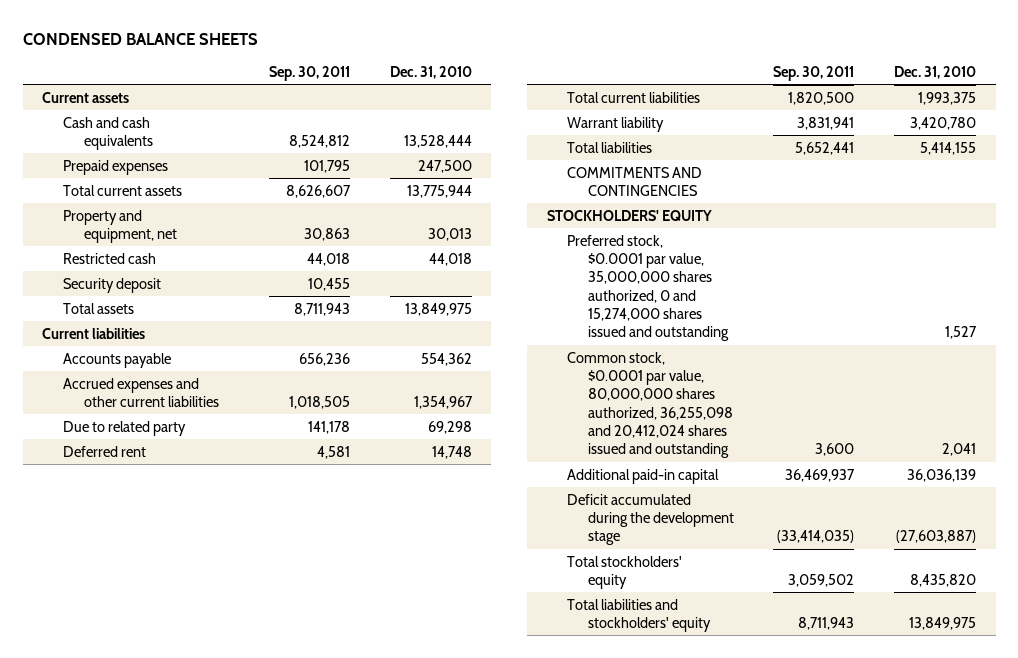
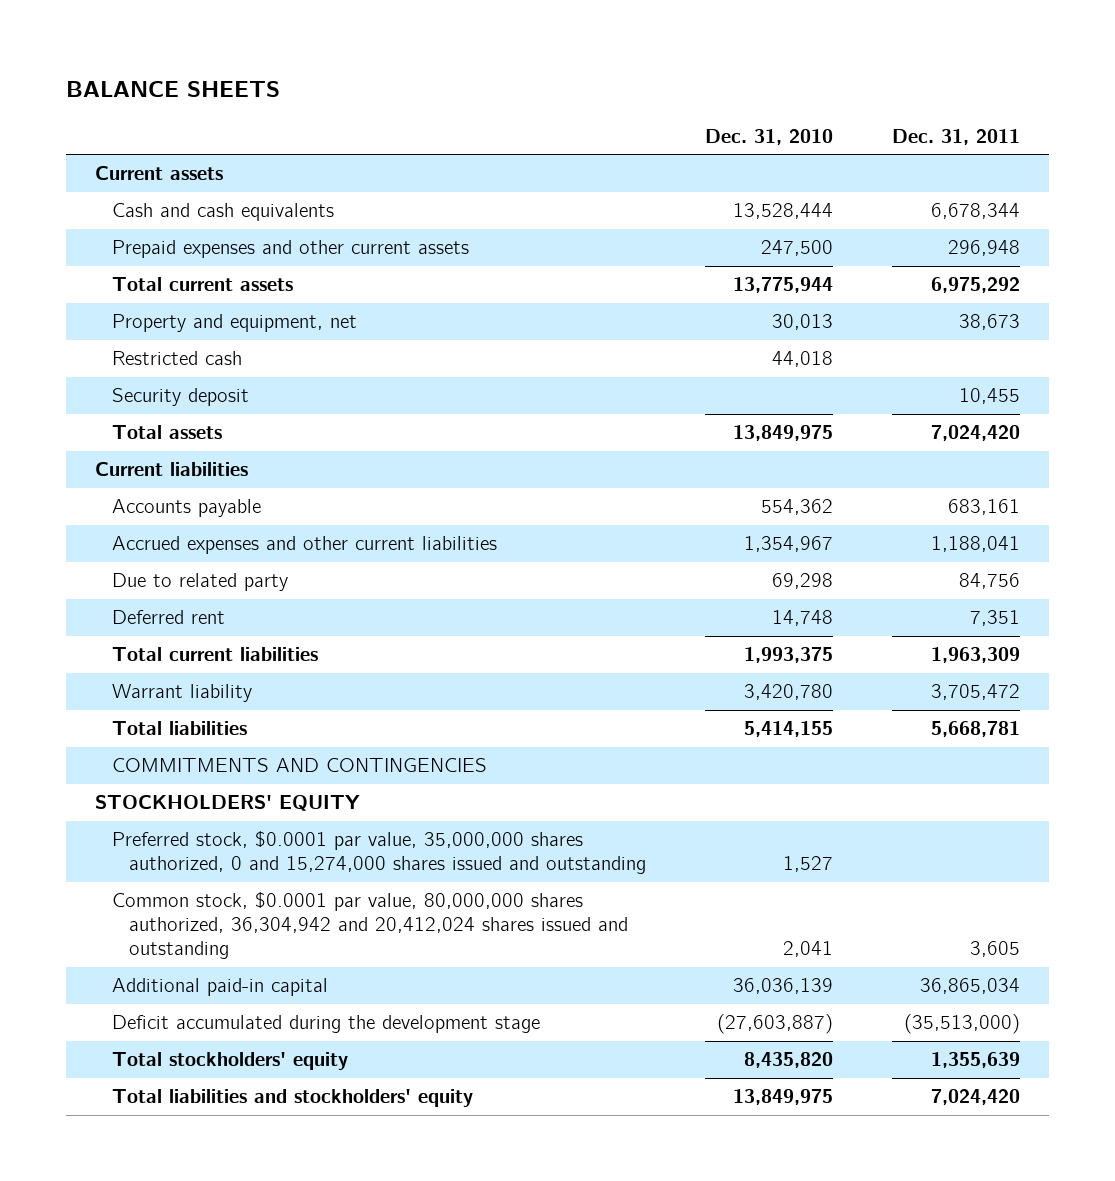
[22,32,258,45] CONDENSED BALANCE SHEETS -> [66,81,281,98] BALANCE SHEETS
[269,65,351,81] Sep. 30, 2011 -> none
none -> [891,129,1020,146] Dec. 31, 2011
[63,159,169,175] Prepaid expenses -> [112,240,470,259] Prepaid expenses and other current assets
[567,351,733,459] Common stock, $0.0001 par value, 80,000,000 shares authorized, 36,255,098 and 20,412,024 shares issued and outstanding -> [112,892,628,960] Common stock, $0.0001 par value, 80,000,000 shares authorized, 36,304,942 and 20,412,024 shares issued and outstanding

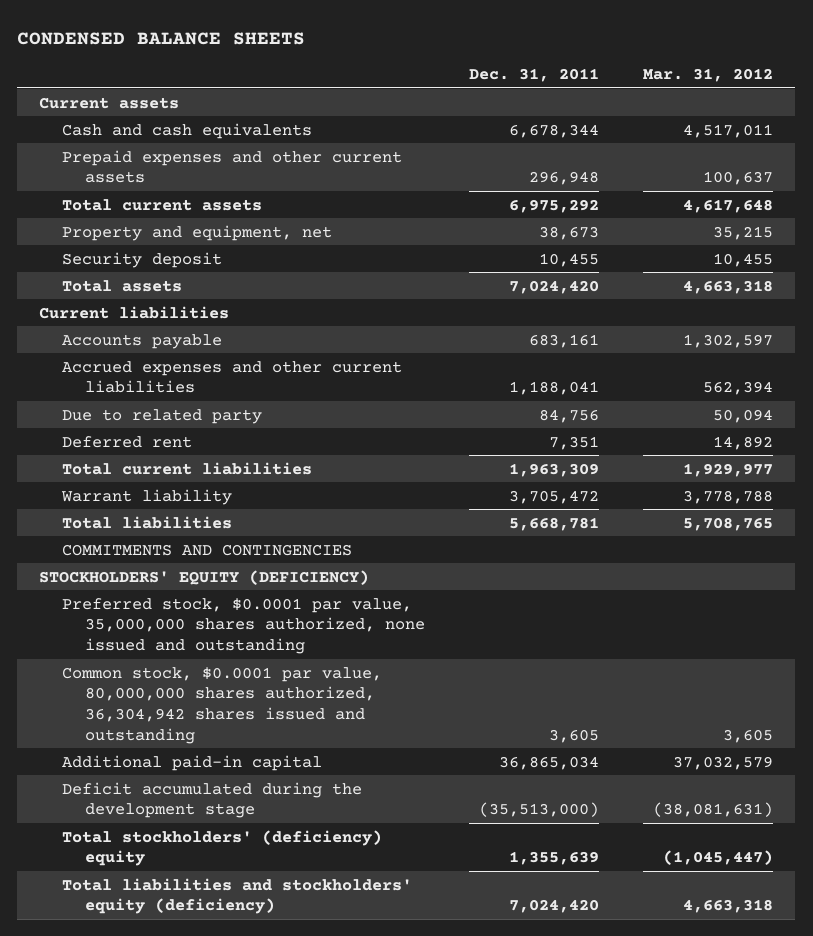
[66,81,281,98] BALANCE SHEETS -> [17,31,306,45] CONDENSED BALANCE SHEETS
[704,129,833,146] Dec. 31, 2010 -> none
none -> [643,68,774,83] Mar. 31, 2012
[112,351,243,366] Restricted cash -> none
[95,795,361,812] STOCKHOLDERS' EQUITY -> [39,569,370,585] STOCKHOLDERS' EQUITY (DEFICIENCY)
[112,831,646,875] Preferred stock, $0.0001 par value, 35,000,000 shares authorized, 0 and 15,274,000 shares issued and outstanding -> [62,597,425,654] Preferred stock, $0.0001 par value, 35,000,000 shares authorized, none issued and outstanding
[112,892,628,960] Common stock, $0.0001 par value, 80,000,000 shares authorized, 36,304,942 and 20,412,024 shares issued and outstanding -> [62,666,383,744] Common stock, $0.0001 par value, 80,000,000 shares authorized, 36,304,942 shares issued and outstanding
[112,1052,349,1071] Total stockholders' equity -> [62,829,383,867] Total stockholders' (deficiency) equity
[112,1089,474,1108] Total liabilities and stockholders' equity -> [62,877,413,915] Total liabilities and stockholders' equity (deficiency)

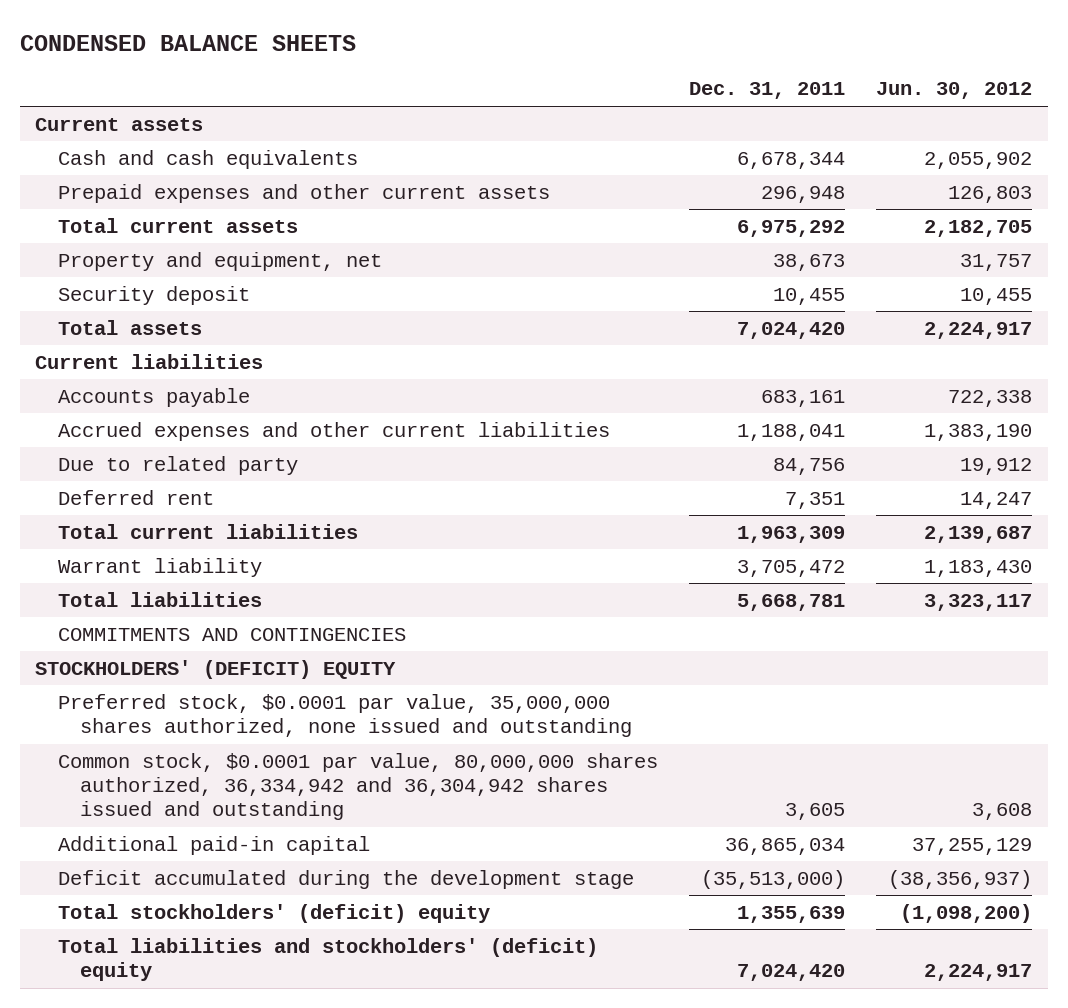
[643,68,774,83] Mar. 31, 2012 -> none
none -> [876,82,1033,100] Jun. 30, 2012
[39,569,370,585] STOCKHOLDERS' EQUITY (DEFICIENCY) -> [35,659,397,679] STOCKHOLDERS' (DEFICIT) EQUITY
[62,666,383,744] Common stock, $0.0001 par value, 80,000,000 shares authorized, 36,304,942 shares issued and outstanding -> [57,752,658,821] Common stock, $0.0001 par value, 80,000,000 shares authorized, 36,334,942 and 36,304,942 shares issued and outstanding
[62,829,383,867] Total stockholders' (deficiency) equity -> [57,903,490,923] Total stockholders' (deficit) equity
[62,877,413,915] Total liabilities and stockholders' equity (deficiency) -> [57,937,598,982] Total liabilities and stockholders' (deficit) equity

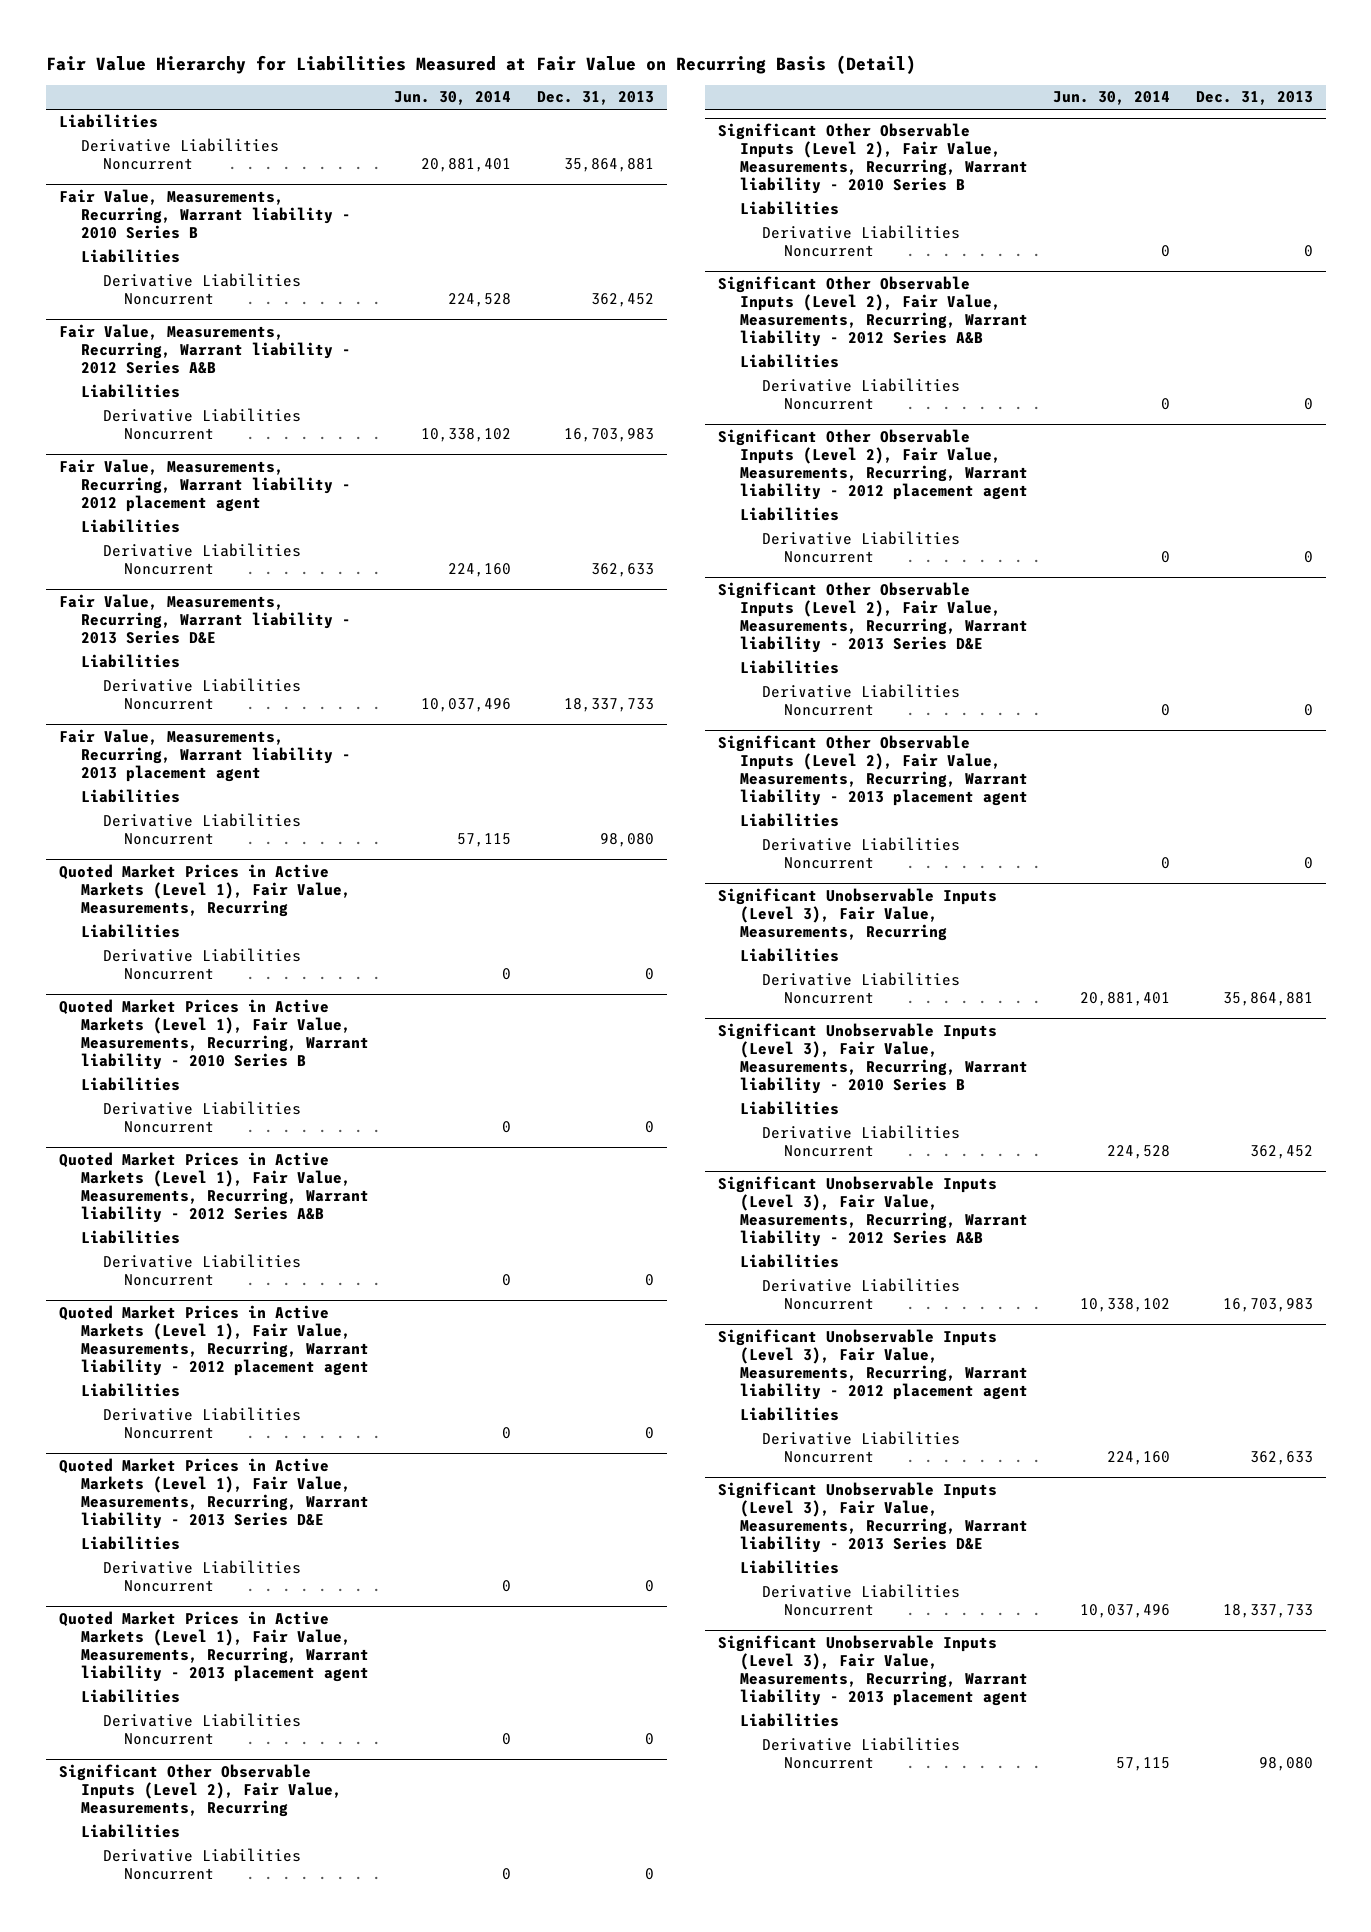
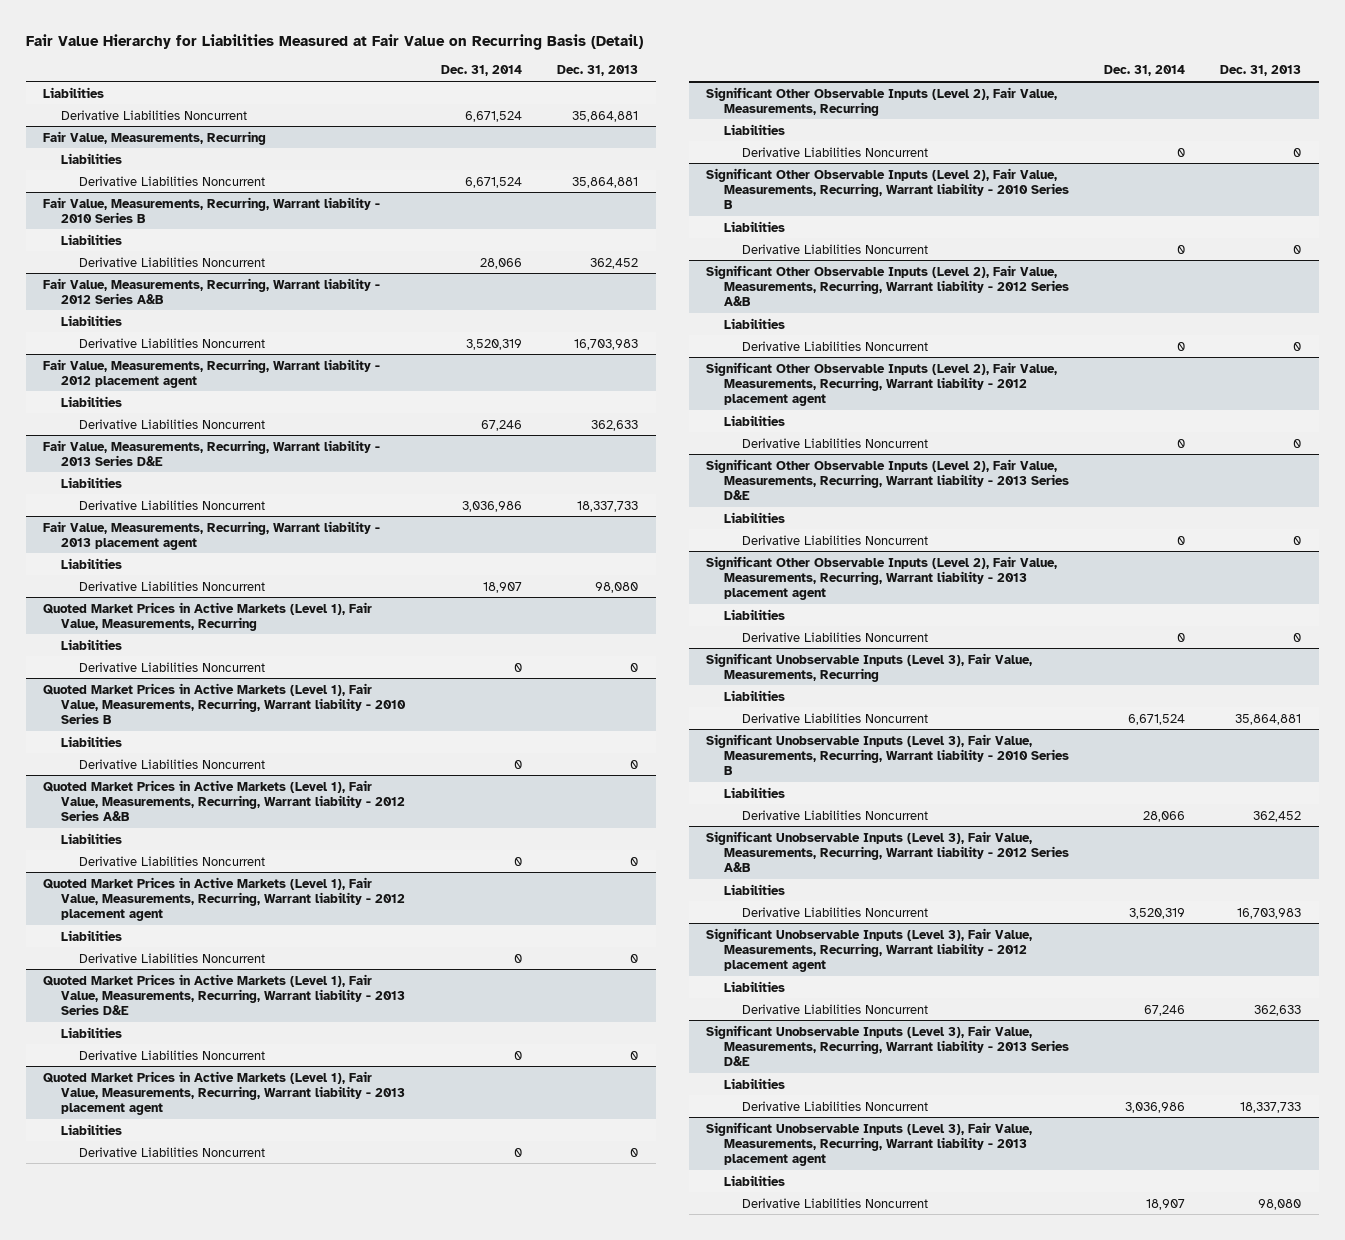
[394,91,512,106] Jun. 30, 2014 -> none
none -> [441,65,523,77] Dec. 31, 2014
none -> [43,130,267,145] Fair Value, Measurements, Recurring
none -> [61,152,123,164] Liabilities
none -> [79,175,266,186] Derivative Liabilities Noncurrent

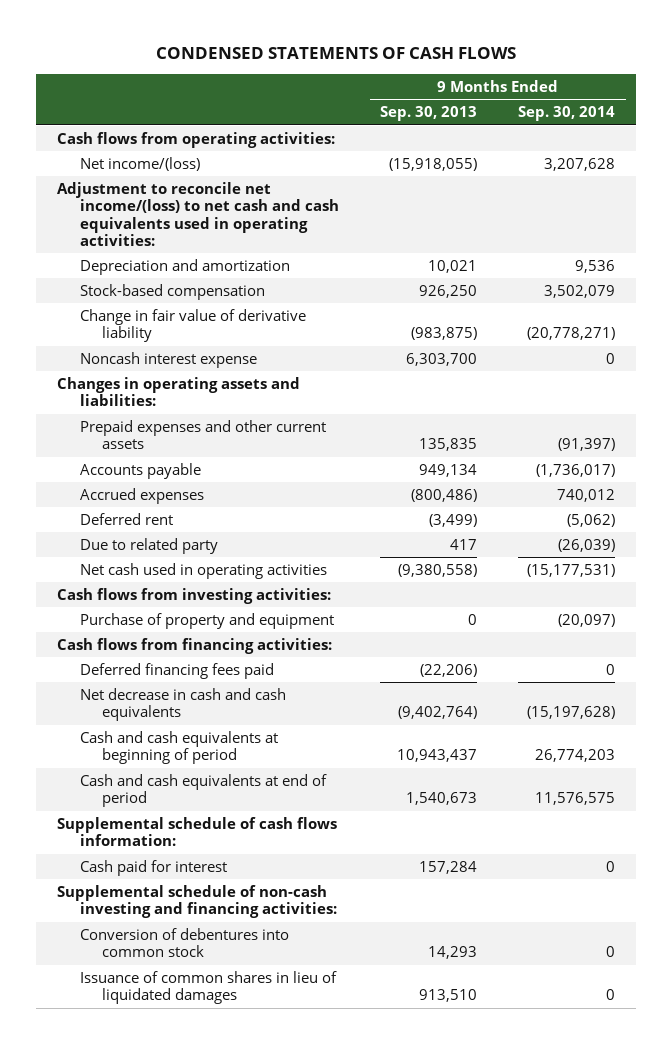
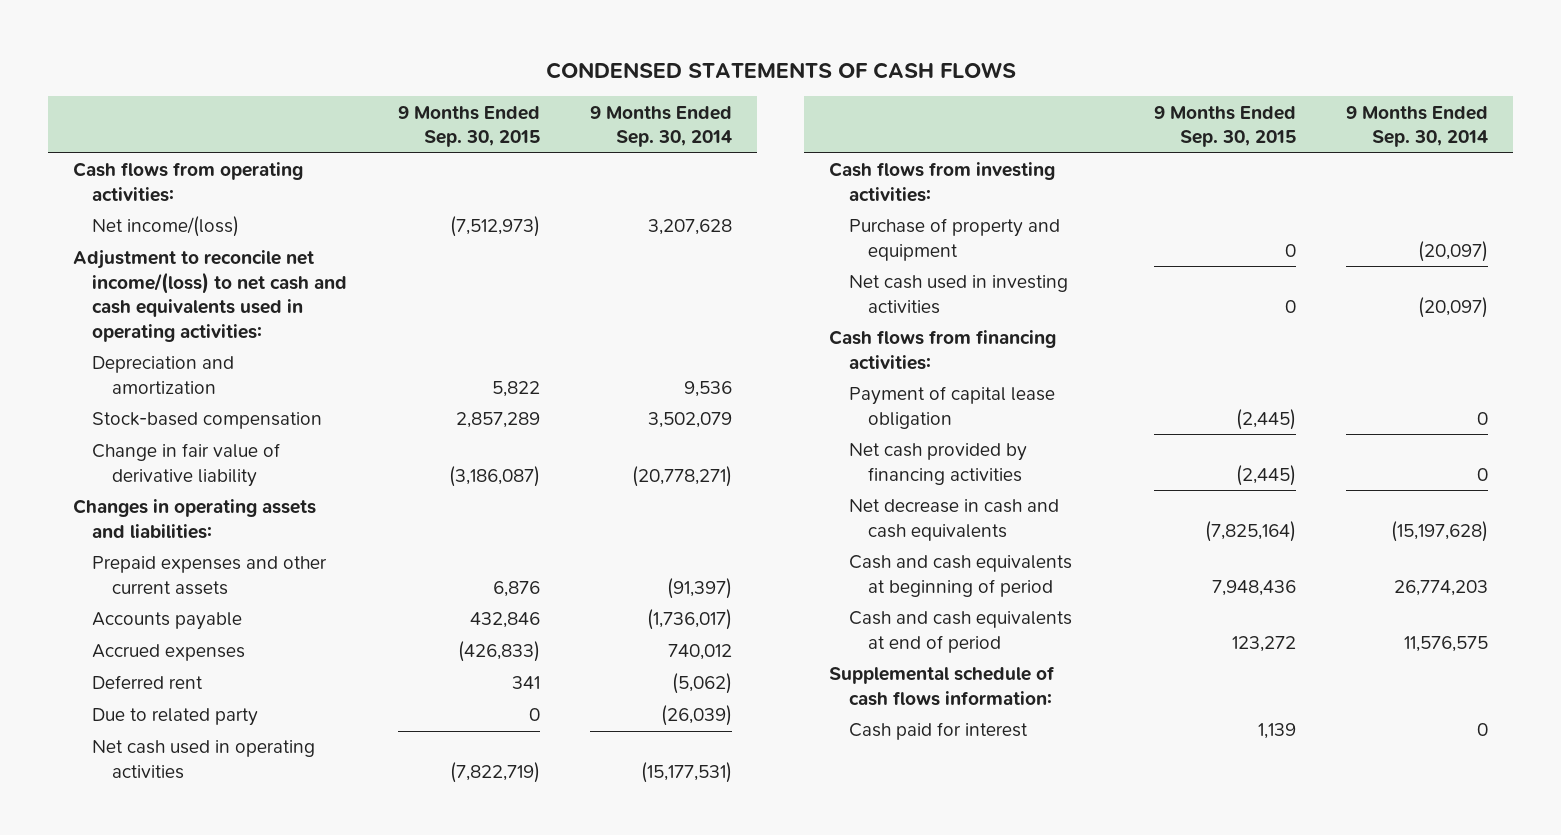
[379,106,477,122] Sep. 30, 2013 -> none
none -> [397,105,540,148] 9 Months Ended Sep. 30, 2015
[79,351,257,368] Noncash interest expense -> none
none -> [848,275,1068,314] Net cash used in investing activities
[79,662,274,679] Deferred financing fees paid -> none
none -> [848,386,1055,429] Payment of capital lease obligation
none -> [848,443,1027,485] Net cash provided by financing activities
[57,884,337,919] Supplemental schedule of non-cash investing and financing activities: -> none
[79,927,289,958] Conversion of debentures into common stock -> none
[79,970,337,1005] Issuance of common shares in lieu of liquidated damages -> none

